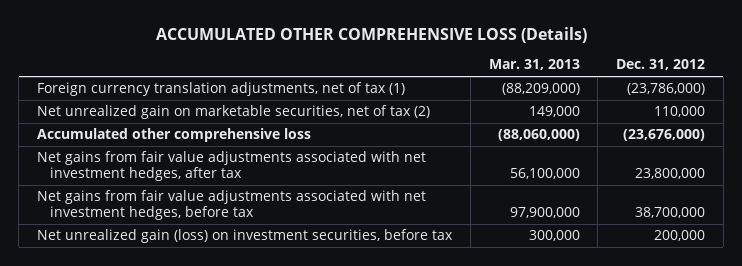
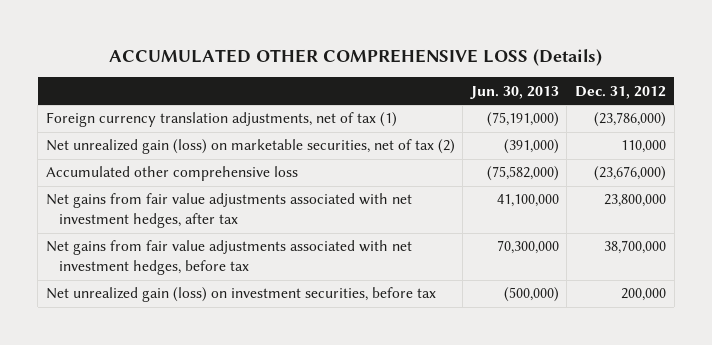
[488,59,580,71] Mar. 31, 2013 -> none
none -> [469,85,559,99] Jun. 30, 2013
[37,105,431,120] Net unrealized gain on marketable securities, net of tax (2) -> [45,139,455,155] Net unrealized gain (loss) on marketable securities, net of tax (2)

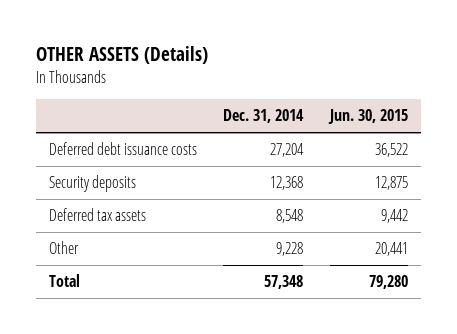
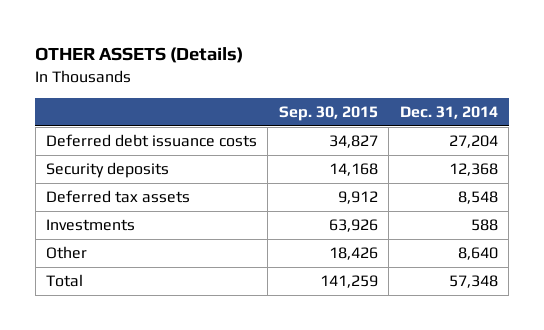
[327,109,408,125] Jun. 30, 2015 -> none
none -> [278,105,378,121] Sep. 30, 2015
none -> [45,219,135,232] Investments
[276,242,304,257] 9,228 -> [457,247,498,261] 8,640

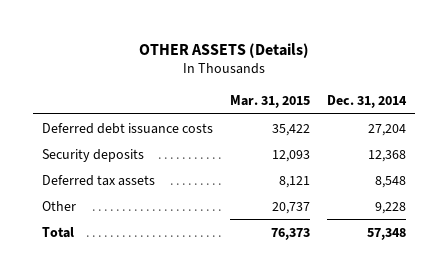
[278,105,378,121] Sep. 30, 2015 -> none
none -> [230,95,311,109] Mar. 31, 2015
[45,219,135,232] Investments -> none
[457,247,498,261] 8,640 -> [375,201,407,214] 9,228

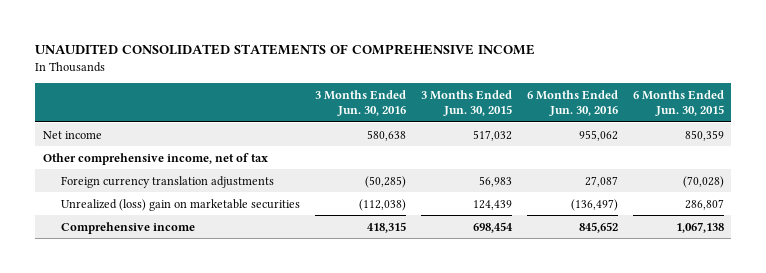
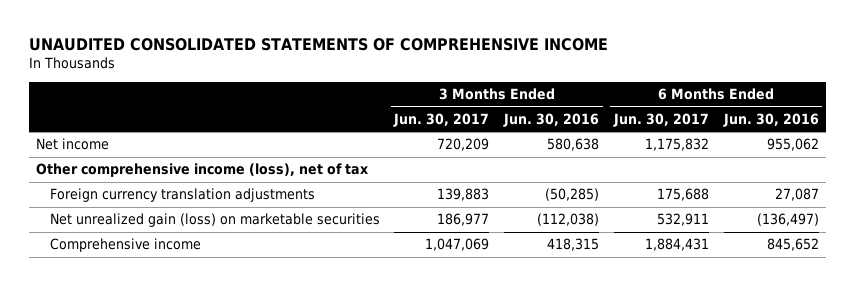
[421,89,513,116] 3 Months Ended Jun. 30, 2015 -> none
[632,89,724,116] 6 Months Ended Jun. 30, 2015 -> none
none -> [393,112,490,127] Jun. 30, 2017
none -> [612,112,709,127] Jun. 30, 2017
[42,152,268,165] Other comprehensive income, net of tax -> [36,163,369,178] Other comprehensive income (loss), net of tax
[61,198,301,211] Unrealized (loss) gain on marketable securities -> [49,213,380,228] Net unrealized gain (loss) on marketable securities

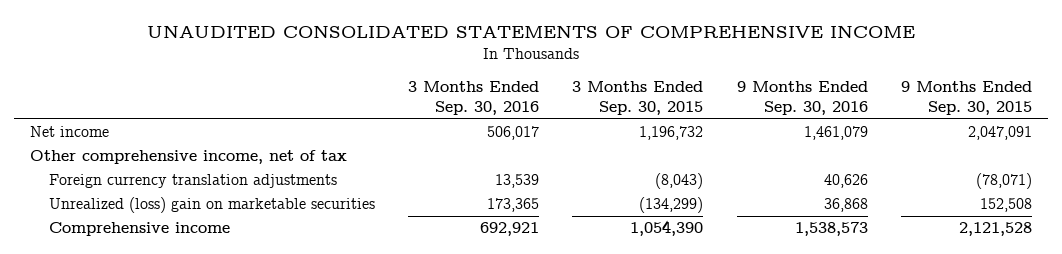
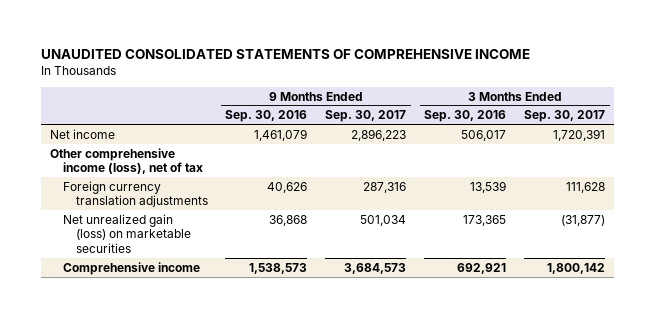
[572,81,704,116] 3 Months Ended Sep. 30, 2015 -> none
[900,81,1032,116] 9 Months Ended Sep. 30, 2015 -> none
none -> [325,110,407,123] Sep. 30, 2017
none -> [524,110,606,123] Sep. 30, 2017
[30,150,348,165] Other comprehensive income, net of tax -> [49,147,203,175] Other comprehensive income (loss), net of tax
[49,197,376,214] Unrealized (loss) gain on marketable securities -> [62,213,191,253] Net unrealized gain (loss) on marketable securities

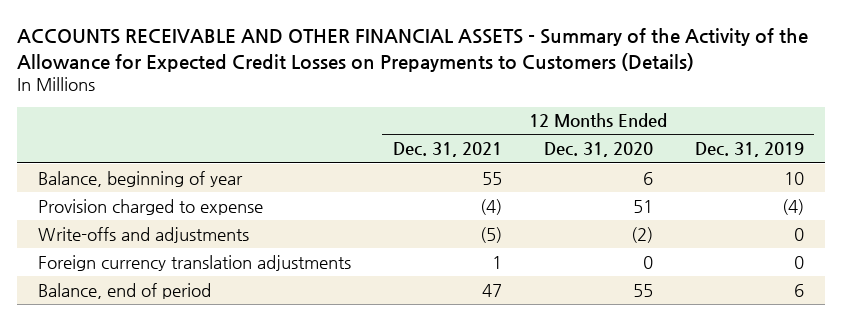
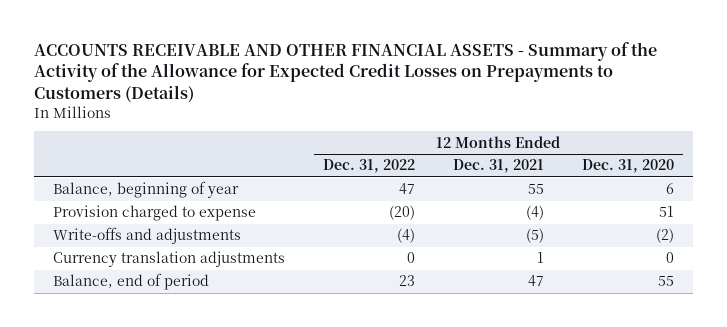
[694,142,804,158] Dec. 31, 2019 -> none
none -> [323,159,416,174] Dec. 31, 2022
[37,254,351,271] Foreign currency translation adjustments -> [53,251,286,268] Currency translation adjustments

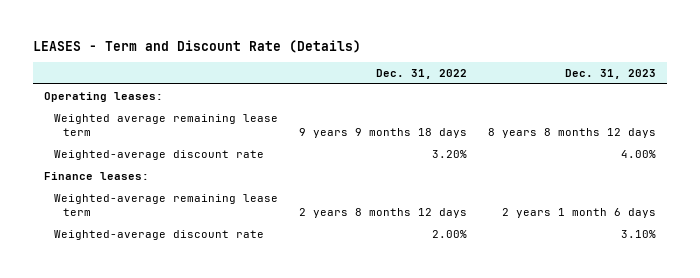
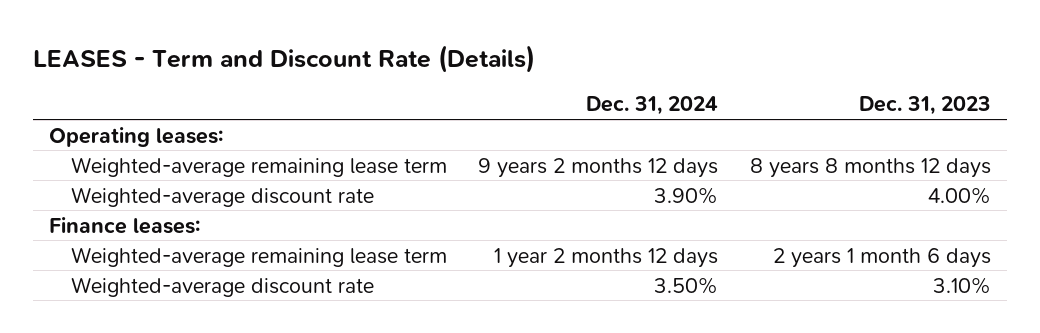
[375,68,467,79] Dec. 31, 2022 -> none
none -> [586,96,719,116] Dec. 31, 2024
[53,114,278,137] Weighted average remaining lease term -> [70,156,447,177] Weighted-average remaining lease term

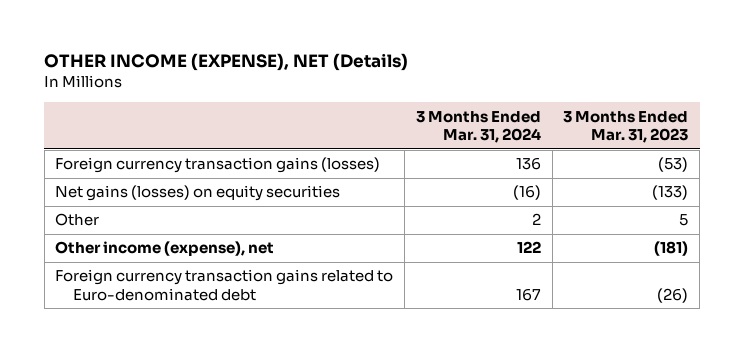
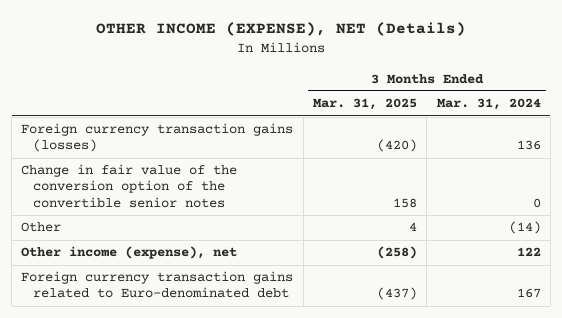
[563,110,689,144] 3 Months Ended Mar. 31, 2023 -> none
none -> [313,98,418,111] Mar. 31, 2025
[55,185,341,202] Net gains (losses) on equity securities -> none
none -> [21,164,238,208] Change in fair value of the conversion option of the convertible senior notes
[531,213,541,226] 2 -> [508,221,541,235] (14)

